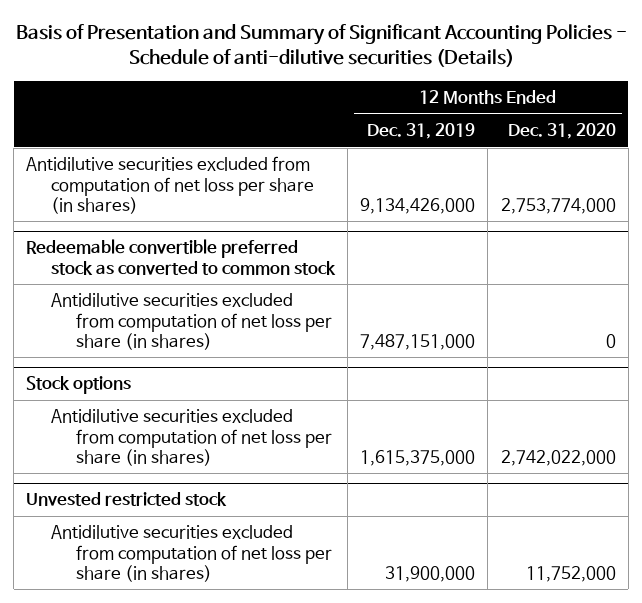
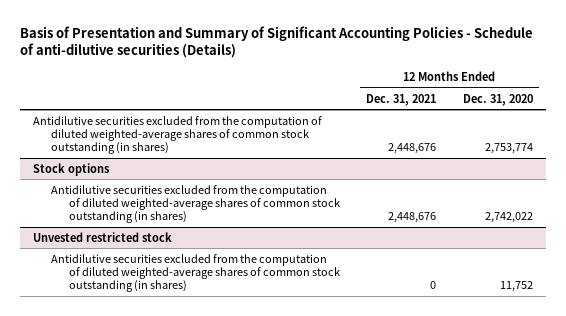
[367,123,476,140] Dec. 31, 2019 -> none
none -> [366,93,437,106] Dec. 31, 2021
[26,239,337,275] Redeemable convertible preferred stock as converted to common stock -> none
[51,293,333,350] Antidilutive securities excluded from computation of net loss per share (in shares) -> none
[26,156,315,214] Antidilutive securities excluded from computation of net loss per share (in shares) -> [33,115,323,154] Antidilutive securities excluded from the computation of diluted weighted-average shares of common stock outstanding (in shares)
[500,197,616,214] 2,753,774,000 -> [484,142,533,154] 2,753,774
[51,409,333,466] Antidilutive securities excluded from computation of net loss per share (in shares) -> [51,184,341,223] Antidilutive securities excluded from the computation of diluted weighted-average shares of common stock outstanding (in shares)
[500,449,616,466] 2,742,022,000 -> [484,211,533,223] 2,742,022
[51,525,333,582] Antidilutive securities excluded from computation of net loss per share (in shares) -> [51,253,341,292] Antidilutive securities excluded from the computation of diluted weighted-average shares of common stock outstanding (in shares)
[525,565,616,582] 11,752,000 -> [499,280,533,292] 11,752

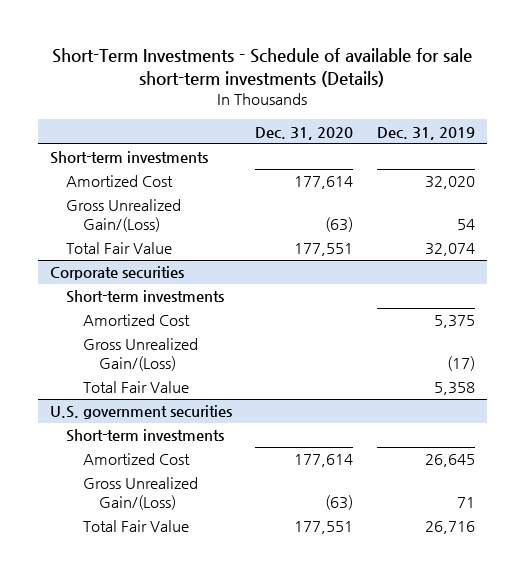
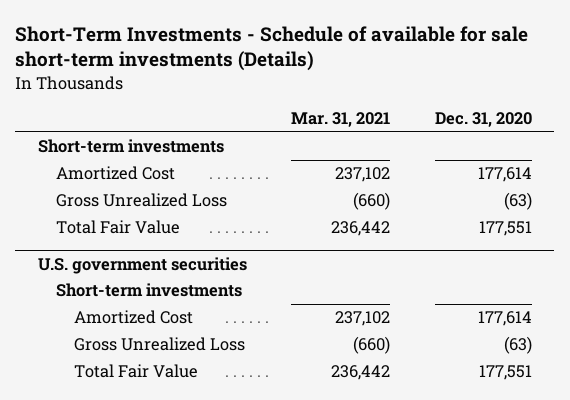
[376,126,475,140] Dec. 31, 2019 -> none
none -> [291,112,391,128] Mar. 31, 2021
[66,199,182,232] Gross Unrealized Gain/(Loss) -> [55,193,227,208] Gross Unrealized Loss
[49,266,184,281] Corporate securities -> none
[66,290,225,304] Short-term investments -> none
[82,314,190,327] Amortized Cost -> none
[82,338,198,371] Gross Unrealized Gain/(Loss) -> none
[82,381,189,394] Total Fair Value -> none
[82,477,198,510] Gross Unrealized Gain/(Loss) -> [73,337,245,352] Gross Unrealized Loss

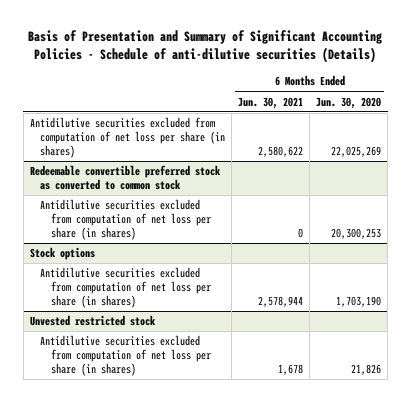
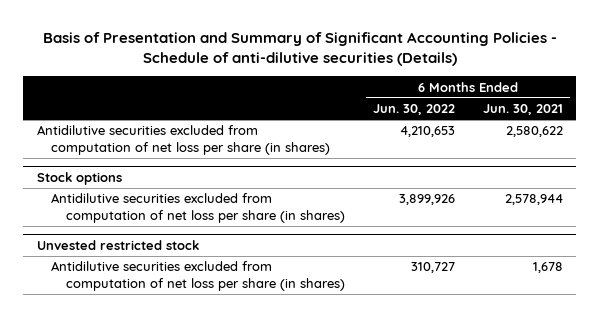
[316,96,382,109] Jun. 30, 2020 -> none
none -> [372,104,455,116] Jun. 30, 2022
[29,165,221,190] Redeemable convertible preferred stock as converted to common stock -> none
[40,199,211,240] Antidilutive securities excluded from computation of net loss per share (in shares) -> none

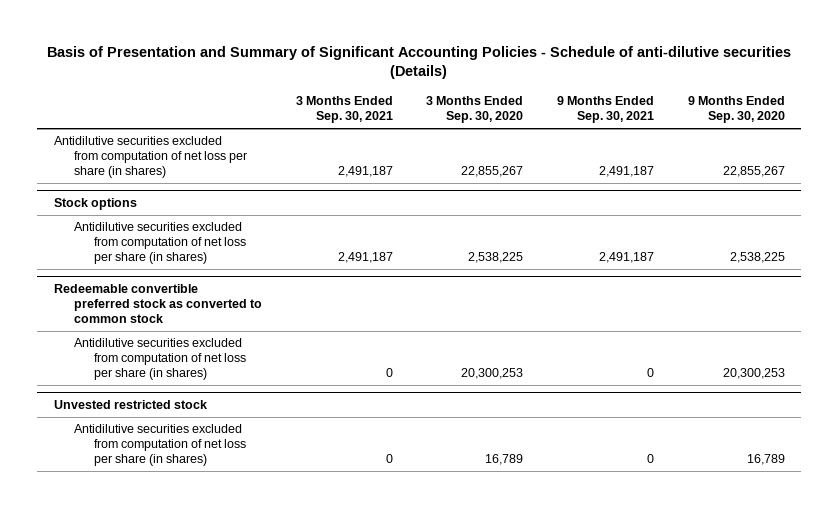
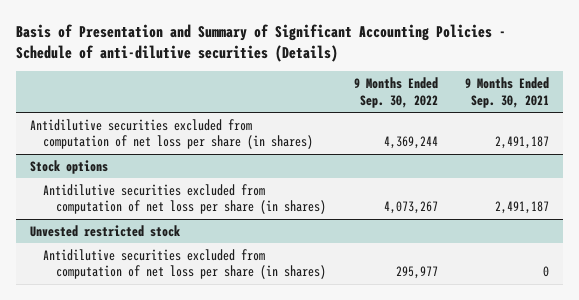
[295,96,393,124] 3 Months Ended Sep. 30, 2021 -> none
[426,96,524,124] 3 Months Ended Sep. 30, 2020 -> none
[687,96,785,124] 9 Months Ended Sep. 30, 2020 -> none
none -> [353,77,438,108] 9 Months Ended Sep. 30, 2022
[53,283,262,323] Redeemable convertible preferred stock as converted to common stock -> none
[73,338,246,381] Antidilutive securities excluded from computation of net loss per share (in shares) -> none

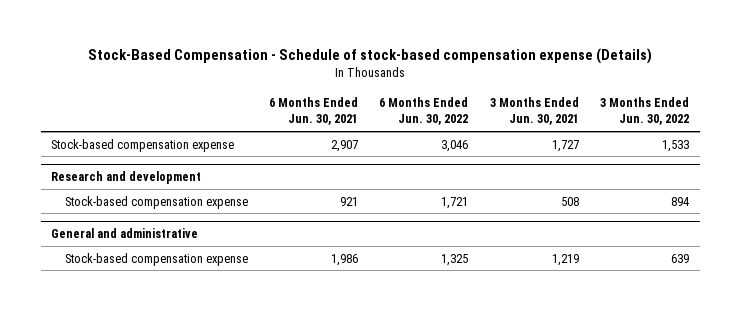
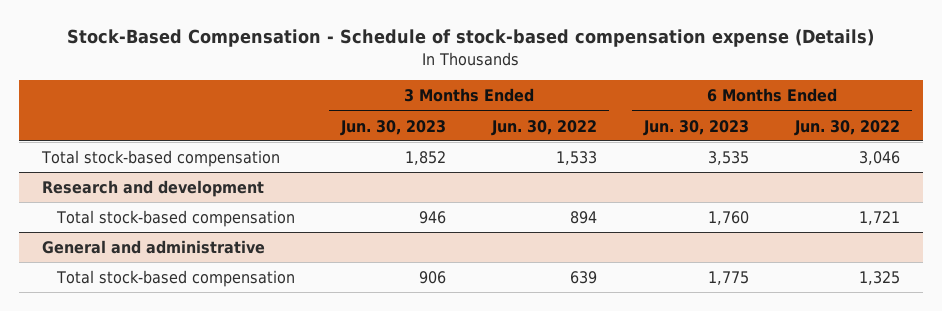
[269,96,359,126] 6 Months Ended Jun. 30, 2021 -> none
[489,96,579,126] 3 Months Ended Jun. 30, 2021 -> none
none -> [339,119,446,136] Jun. 30, 2023
none -> [642,119,749,136] Jun. 30, 2023
[51,138,235,152] Stock-based compensation expense -> [41,149,281,167] Total stock-based compensation
[64,195,248,209] Stock-based compensation expense -> [55,209,295,227] Total stock-based compensation
[64,252,248,266] Stock-based compensation expense -> [55,269,295,287] Total stock-based compensation

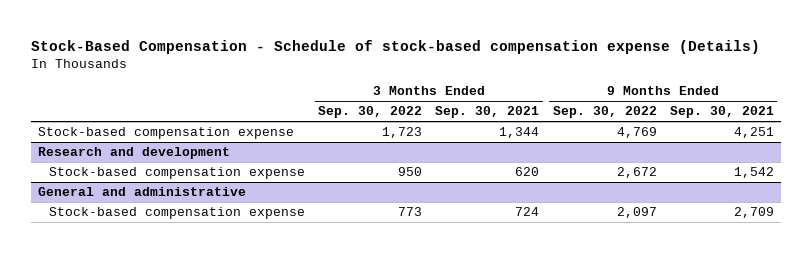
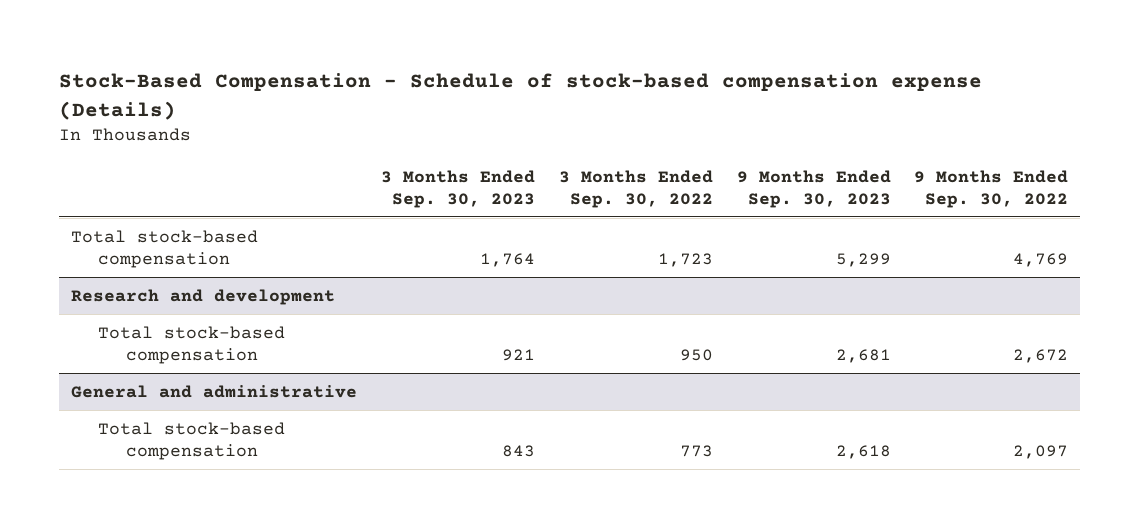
[435,106,540,119] Sep. 30, 2021 -> none
[669,106,774,119] Sep. 30, 2021 -> none
none -> [380,169,535,208] 3 Months Ended Sep. 30, 2023
none -> [736,169,891,208] 9 Months Ended Sep. 30, 2023
[37,127,294,140] Stock-based compensation expense -> [71,229,259,268] Total stock-based compensation
[48,167,305,180] Stock-based compensation expense -> [98,325,286,364] Total stock-based compensation
[48,207,305,220] Stock-based compensation expense -> [98,421,286,460] Total stock-based compensation

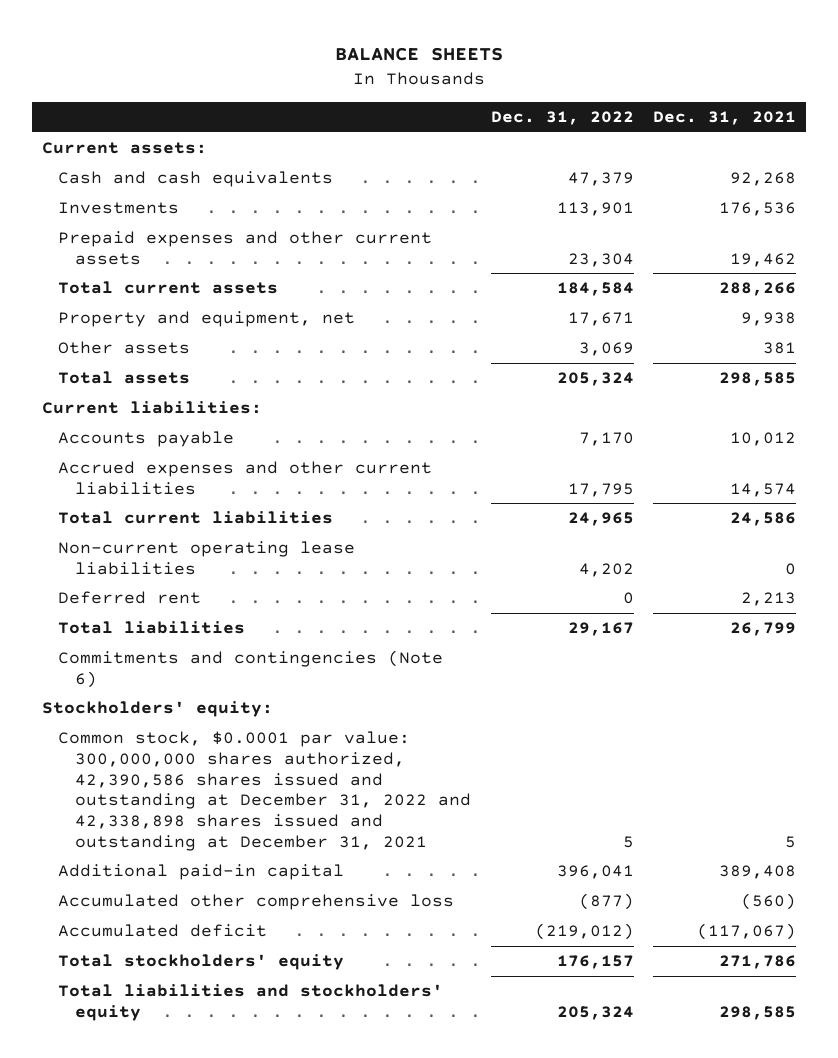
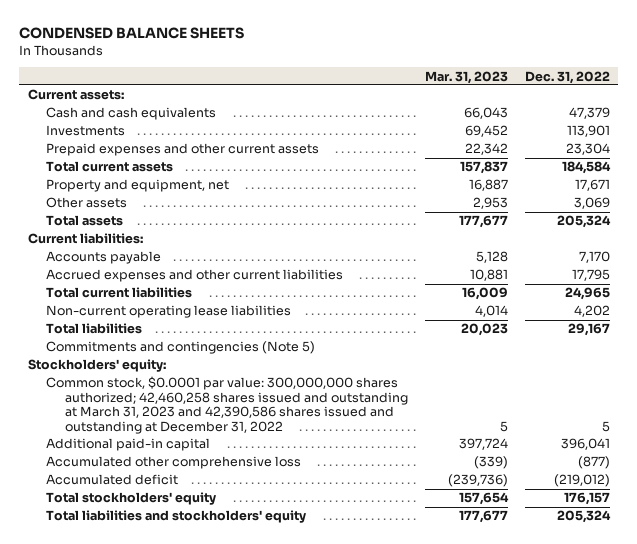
[335,46,504,61] BALANCE SHEETS -> [19,27,245,40] CONDENSED BALANCE SHEETS
[653,111,797,126] Dec. 31, 2021 -> none
none -> [424,70,508,84] Mar. 31, 2023
[58,591,202,605] Deferred rent -> none
[58,650,444,688] Commitments and contingencies (Note 6) -> [46,341,316,355] Commitments and contingencies (Note 5)
[58,731,471,851] Common stock, $0.0001 par value: 300,000,000 shares authorized, 42,390,586 shares issued and outstanding at December 31, 2022 and 42,338,898 shares issued and outstanding at December 31, 2021 -> [46,376,409,434] Common stock, $0.0001 par value: 300,000,000 shares authorized; 42,460,258 shares issued and outstanding at March 31, 2023 and 42,390,586 shares issued and outstanding at December 31, 2022

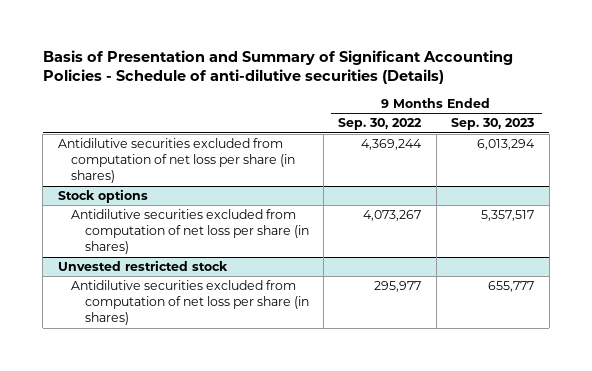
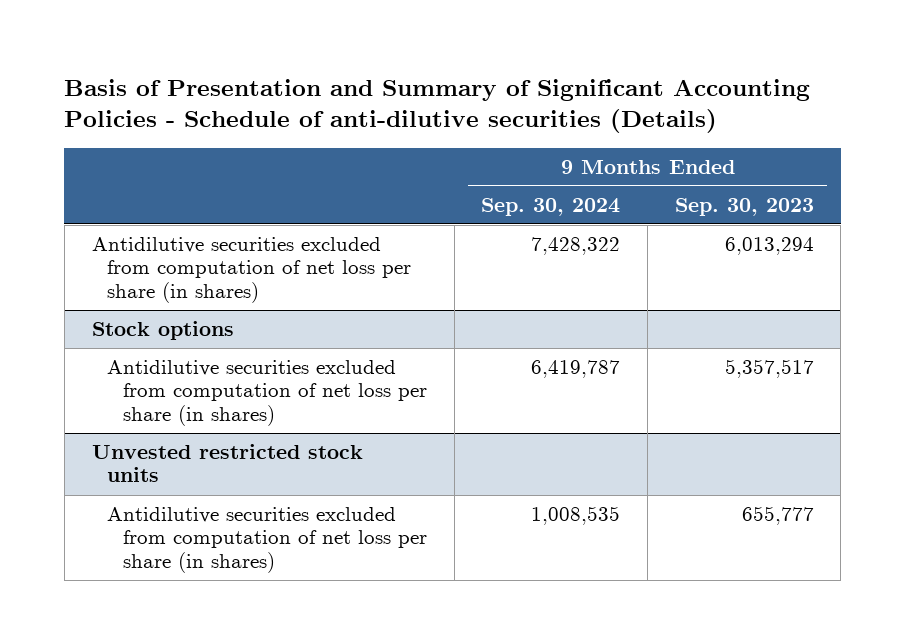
[338,118,423,131] Sep. 30, 2022 -> none
none -> [481,197,621,216] Sep. 30, 2024
[57,260,228,272] Unvested restricted stock -> [91,444,363,483] Unvested restricted stock units

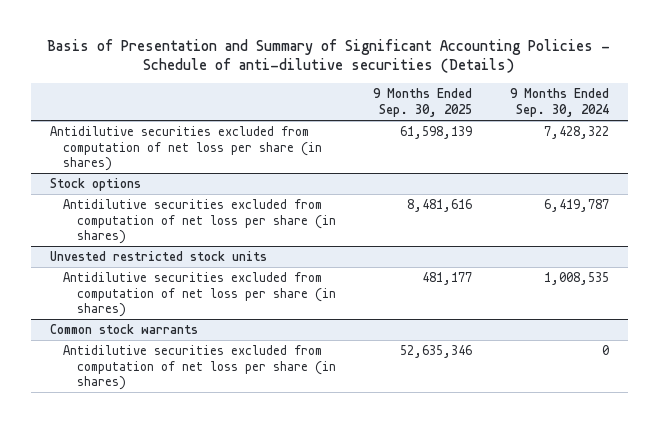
[674,197,814,216] Sep. 30, 2023 -> none
none -> [373,88,473,117] 9 Months Ended Sep. 30, 2025
none -> [49,324,198,335] Common stock warrants
none -> [63,345,336,391] Antidilutive securities excluded from computation of net loss per share (in shares)

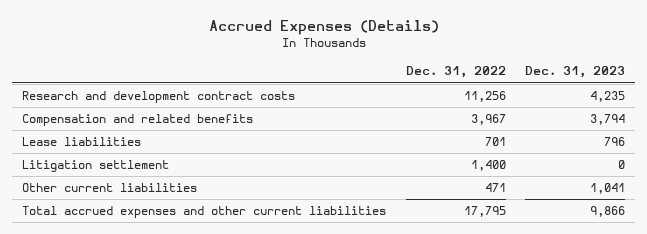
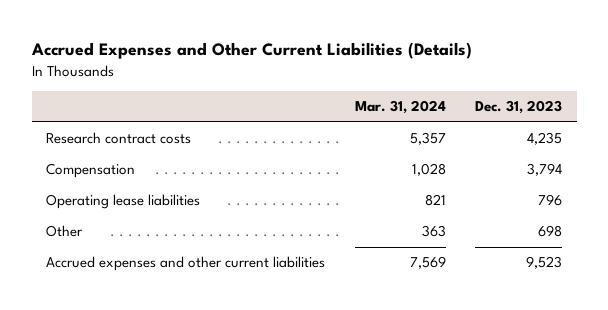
[208,20,439,36] Accrued Expenses (Details) -> [30,42,472,60] Accrued Expenses and Other Current Liabilities (Details)
[405,66,506,79] Dec. 31, 2022 -> none
none -> [354,100,446,115] Mar. 31, 2024
[22,160,170,173] Litigation settlement -> none
[22,91,296,104] Research and development contract costs -> [46,132,192,145] Research contract costs
[22,114,254,127] Compensation and related benefits -> [46,163,136,179] Compensation
[22,137,142,147] Lease liabilities -> [46,194,201,210] Operating lease liabilities
[22,183,198,193] Other current liabilities -> [46,225,84,238] Other
[589,183,625,195] 1,041 -> [537,225,562,238] 698
[22,206,387,219] Total accrued expenses and other current liabilities -> [46,256,326,272] Accrued expenses and other current liabilities
[589,206,625,218] 9,866 -> [525,256,562,270] 9,523

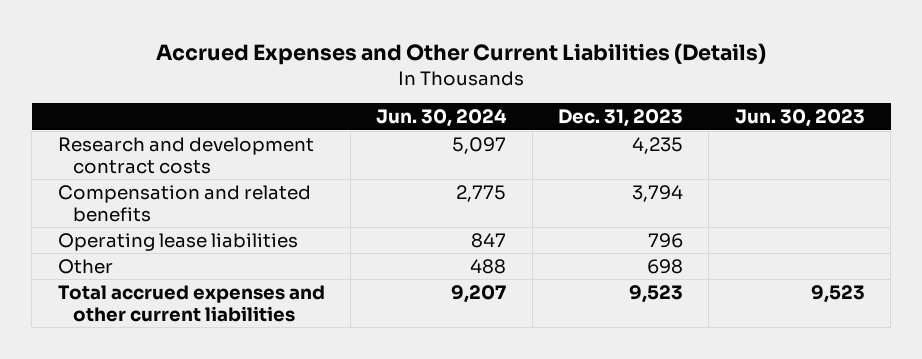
[354,100,446,115] Mar. 31, 2024 -> none
none -> [376,109,508,128] Jun. 30, 2024
none -> [734,109,865,128] Jun. 30, 2023
[46,132,192,145] Research contract costs -> [57,136,314,174] Research and development contract costs
[46,163,136,179] Compensation -> [57,184,311,222] Compensation and related benefits
[46,256,326,272] Accrued expenses and other current liabilities -> [57,284,325,322] Total accrued expenses and other current liabilities

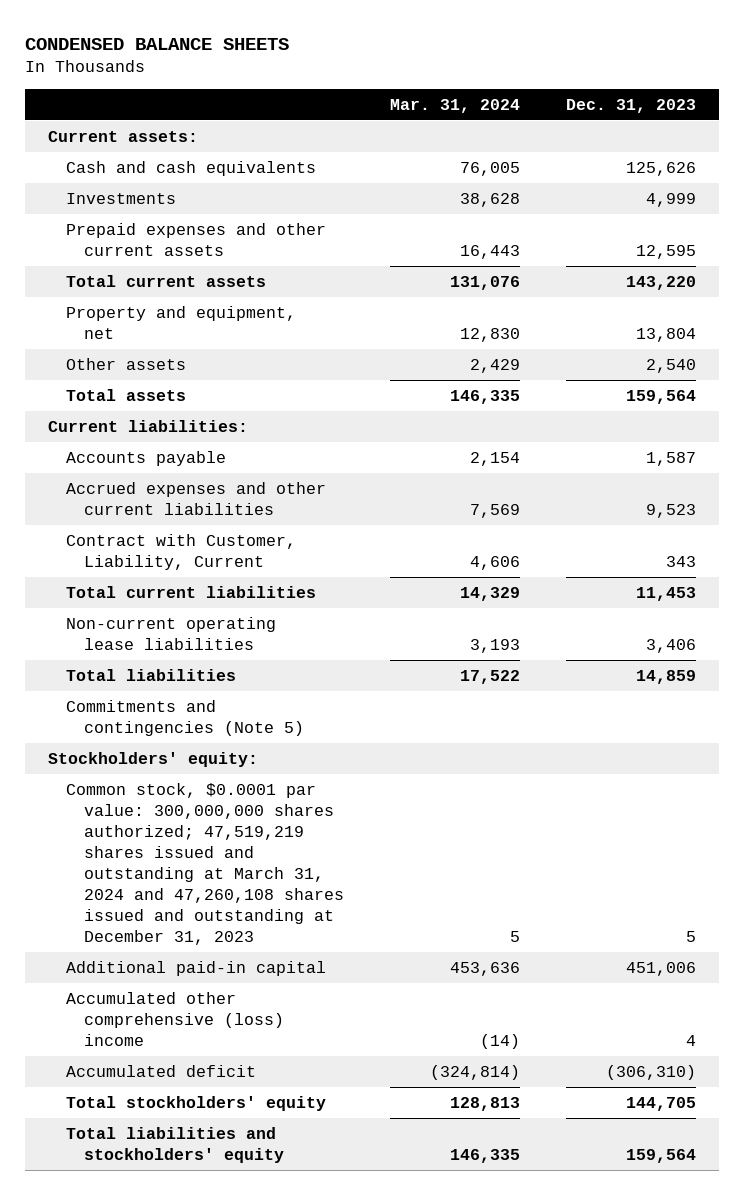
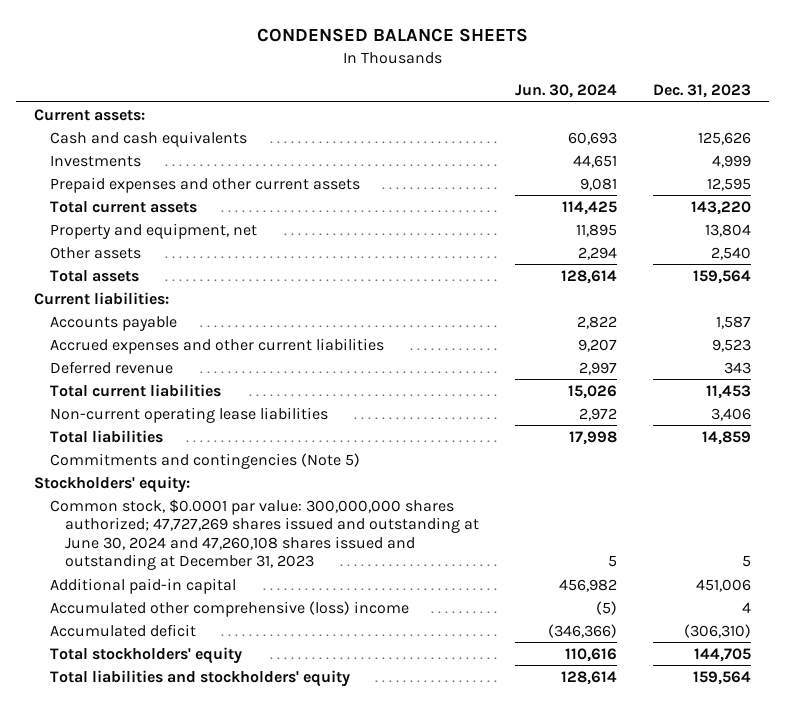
[389,98,520,113] Mar. 31, 2024 -> none
none -> [515,84,618,99] Jun. 30, 2024
[65,533,296,570] Contract with Customer, Liability, Current -> [49,360,173,374] Deferred revenue
[65,782,344,945] Common stock, $0.0001 par value: 300,000,000 shares authorized; 47,519,219 shares issued and outstanding at March 31, 2024 and 47,260,108 shares issued and outstanding at December 31, 2023 -> [49,498,480,570] Common stock, $0.0001 par value: 300,000,000 shares authorized; 47,727,269 shares issued and outstanding at June 30, 2024 and 47,260,108 shares issued and outstanding at December 31, 2023

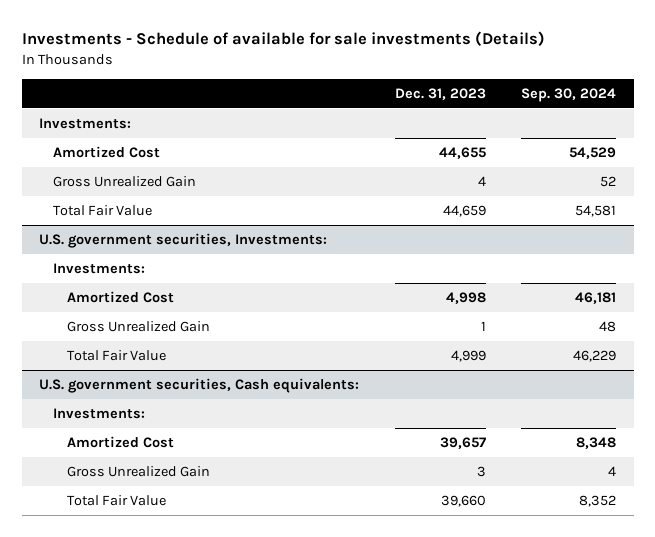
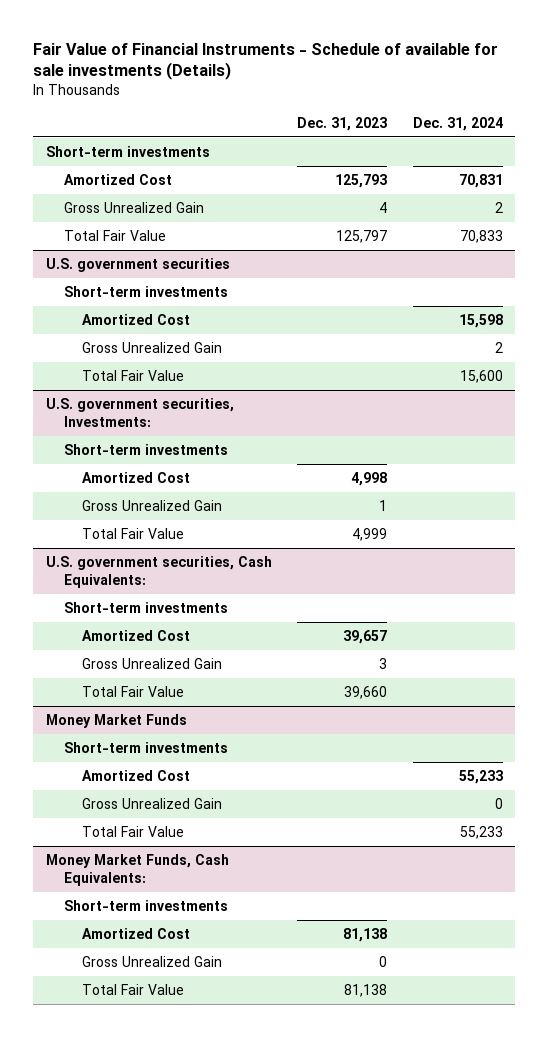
[21,31,545,47] Investments - Schedule of available for sale investments (Details) -> [33,42,499,81] Fair Value of Financial Instruments - Schedule of available for sale investments (Details)
[521,87,617,102] Sep. 30, 2024 -> none
none -> [412,116,503,131] Dec. 31, 2024
[39,118,132,130] Investments: -> [45,145,210,157] Short-term investments
[438,147,486,160] 44,655 -> [335,173,388,188] 125,793
[442,205,486,218] 44,659 -> [336,229,388,243] 125,797
none -> [45,257,230,272] U.S. government securities
none -> [64,285,229,297] Short-term investments
none -> [82,313,191,325] Amortized Cost
none -> [82,341,223,353] Gross Unrealized Gain
none -> [82,369,185,381] Total Fair Value
[53,263,146,275] Investments: -> [64,443,229,455] Short-term investments
[39,378,360,394] U.S. government securities, Cash equivalents: -> [45,555,272,588] U.S. government securities, Cash Equivalents:
[53,408,146,420] Investments: -> [64,601,229,613] Short-term investments
none -> [45,713,187,728] Money Market Funds
none -> [64,741,229,753] Short-term investments
none -> [82,769,191,781] Amortized Cost
none -> [82,797,223,809] Gross Unrealized Gain
none -> [82,825,185,837] Total Fair Value
none -> [45,853,229,886] Money Market Funds, Cash Equivalents:
none -> [64,899,229,911] Short-term investments
none -> [82,927,191,939] Amortized Cost
none -> [82,955,223,967] Gross Unrealized Gain
none -> [82,983,185,995] Total Fair Value

